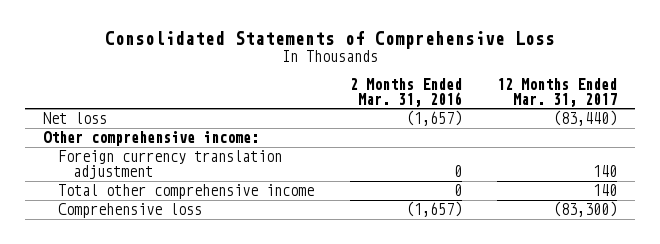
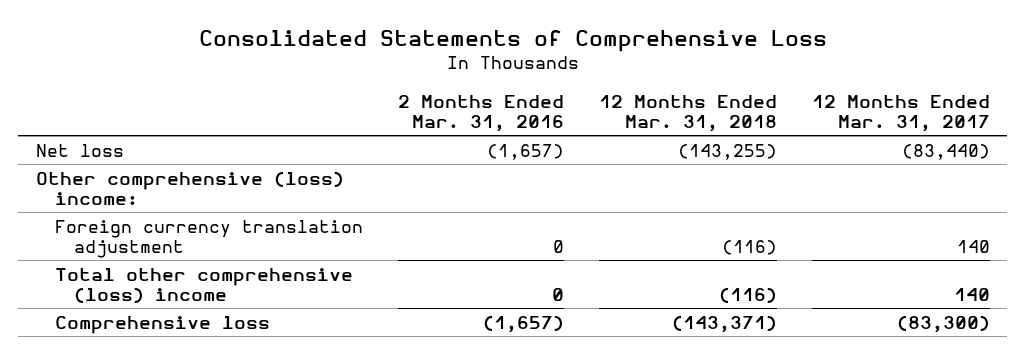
none -> [598,94,777,133] 12 Months Ended Mar. 31, 2018
[42,131,259,147] Other comprehensive income: -> [35,170,344,206] Other comprehensive (loss) income:
[57,184,314,200] Total other comprehensive income -> [54,267,353,304] Total other comprehensive (loss) income

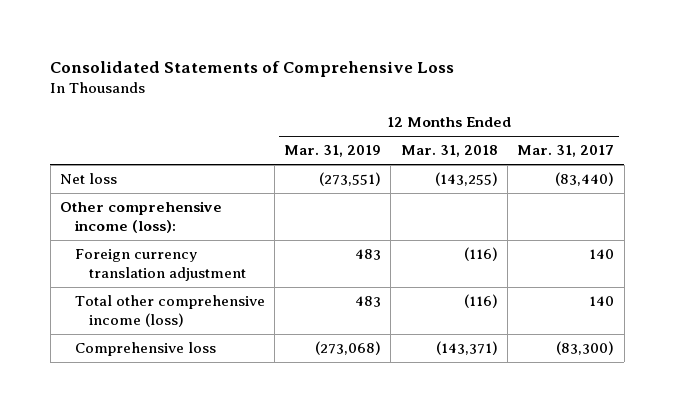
[397,94,564,133] 2 Months Ended Mar. 31, 2016 -> none
none -> [284,145,382,158] Mar. 31, 2019
[35,170,344,206] Other comprehensive (loss) income: -> [60,201,223,233] Other comprehensive income (loss):
[54,267,353,304] Total other comprehensive (loss) income -> [74,295,265,327] Total other comprehensive income (loss)

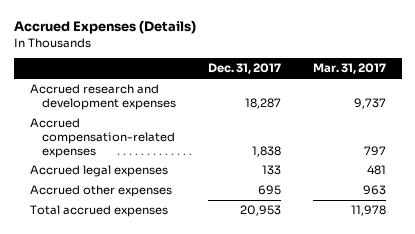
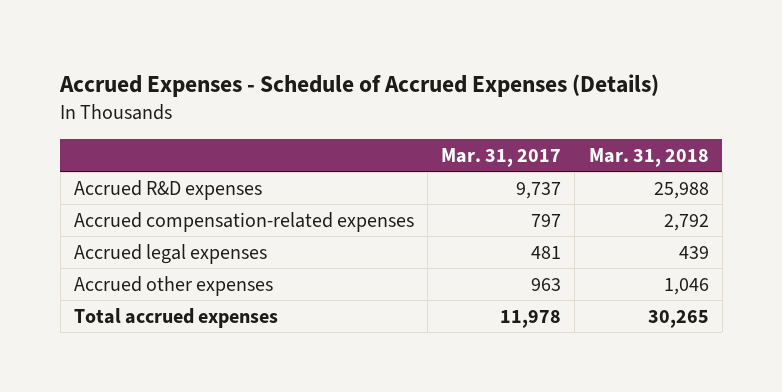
[13,20,196,35] Accrued Expenses (Details) -> [59,73,660,97] Accrued Expenses - Schedule of Accrued Expenses (Details)
[207,63,281,75] Dec. 31, 2017 -> none
none -> [588,147,709,167] Mar. 31, 2018
[29,84,176,110] Accrued research and development expenses -> [73,179,262,200] Accrued R&D expenses

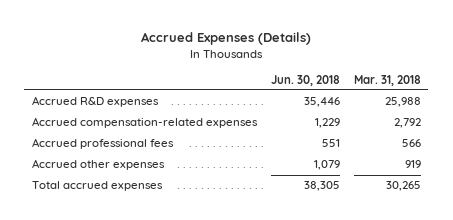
[59,73,660,97] Accrued Expenses - Schedule of Accrued Expenses (Details) -> [141,32,312,46] Accrued Expenses (Details)
[441,147,562,167] Mar. 31, 2017 -> none
none -> [270,74,340,86] Jun. 30, 2018
[73,243,267,264] Accrued legal expenses -> [31,138,174,150] Accrued professional fees
[678,245,709,259] 439 -> [402,139,422,148] 566
[663,277,709,295] 1,046 -> [405,160,422,169] 919

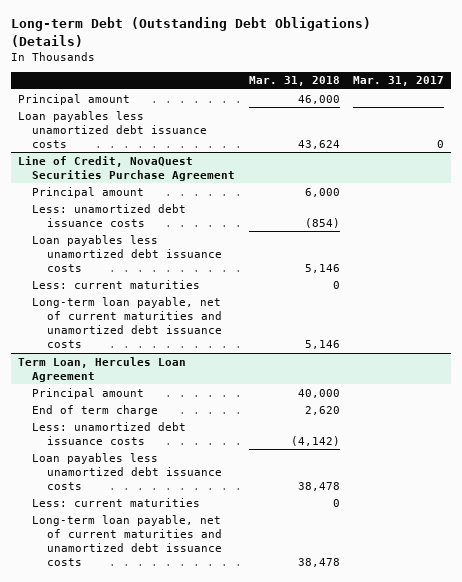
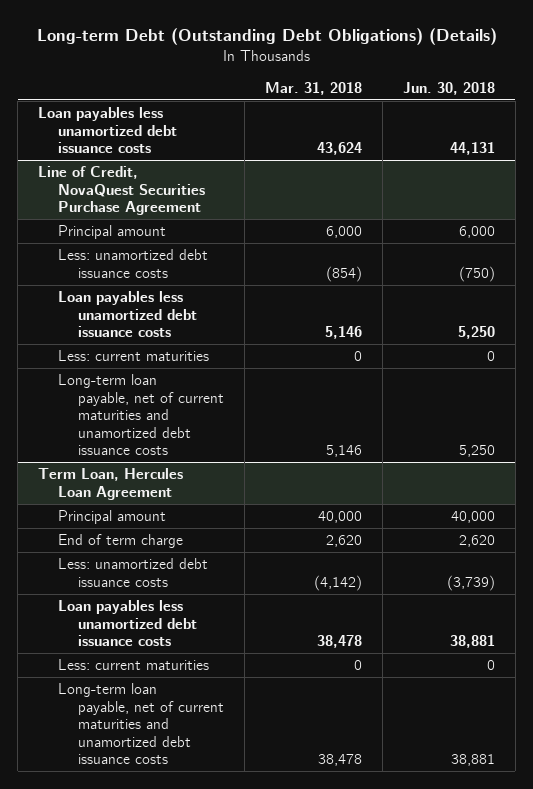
[353,76,445,87] Mar. 31, 2017 -> none
none -> [402,81,495,95] Jun. 30, 2018
[17,93,130,105] Principal amount -> none

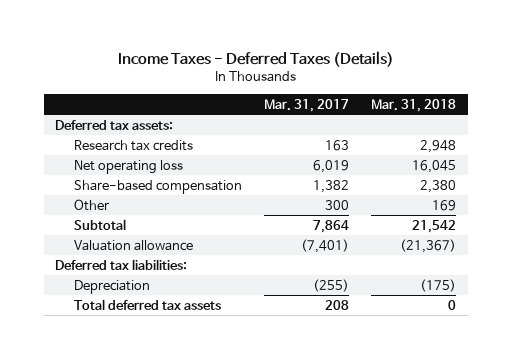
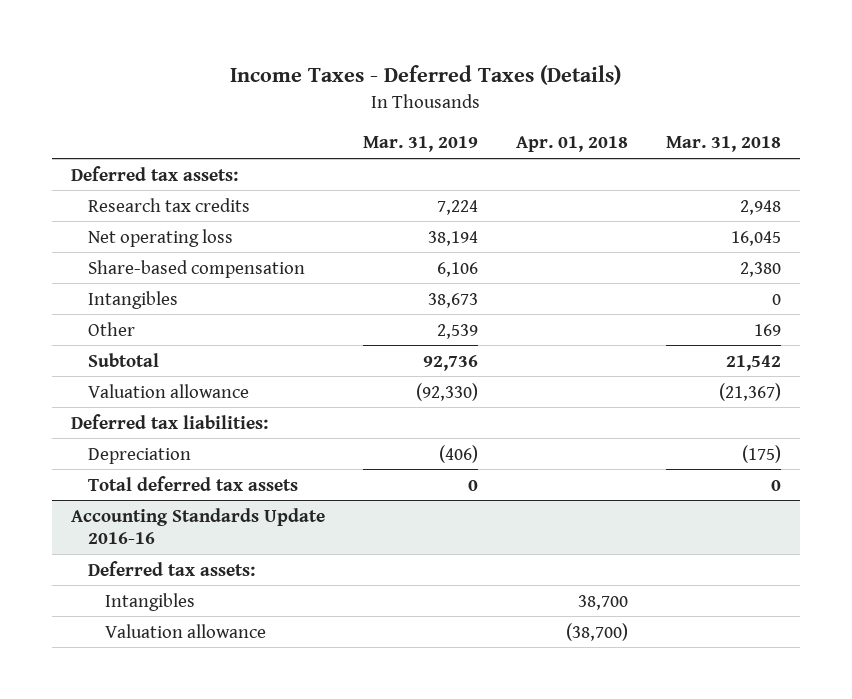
[264,98,350,112] Mar. 31, 2017 -> none
none -> [363,136,479,153] Mar. 31, 2019
none -> [515,136,628,153] Apr. 01, 2018
none -> [88,290,179,309] Intangibles
none -> [71,507,326,545] Accounting Standards Update 2016-16
none -> [88,560,256,576] Deferred tax assets:
none -> [105,592,196,611] Intangibles
none -> [105,623,267,638] Valuation allowance

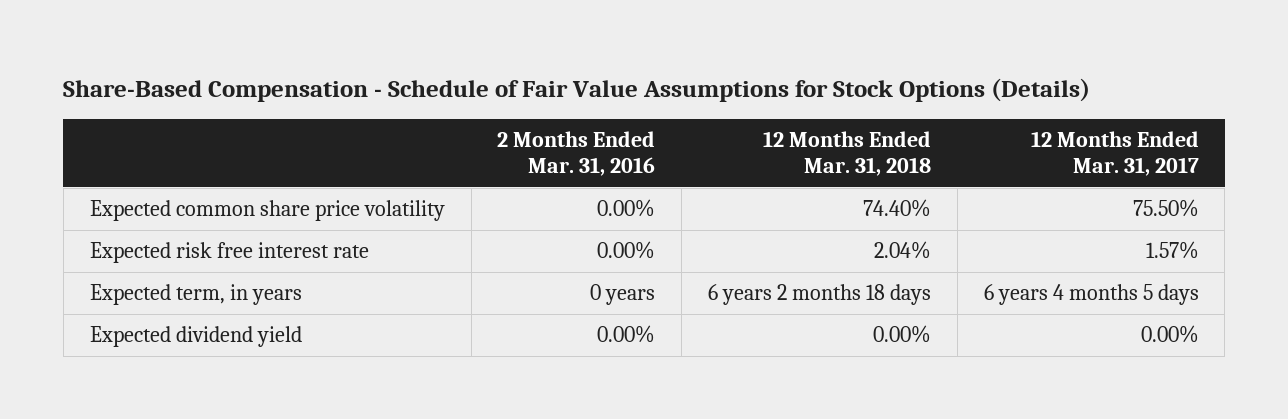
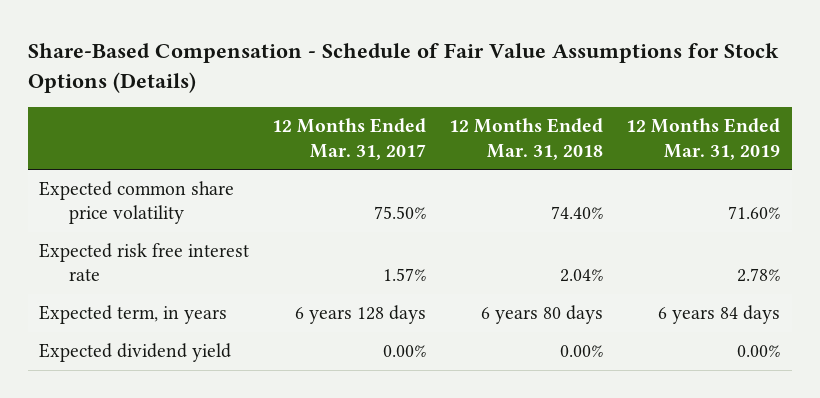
[497,130,656,177] 2 Months Ended Mar. 31, 2016 -> none
none -> [626,118,781,160] 12 Months Ended Mar. 31, 2019
[707,284,931,306] 6 years 2 months 18 days -> [481,305,604,325] 6 years 80 days
[983,284,1199,306] 6 years 4 months 5 days -> [295,305,427,325] 6 years 128 days

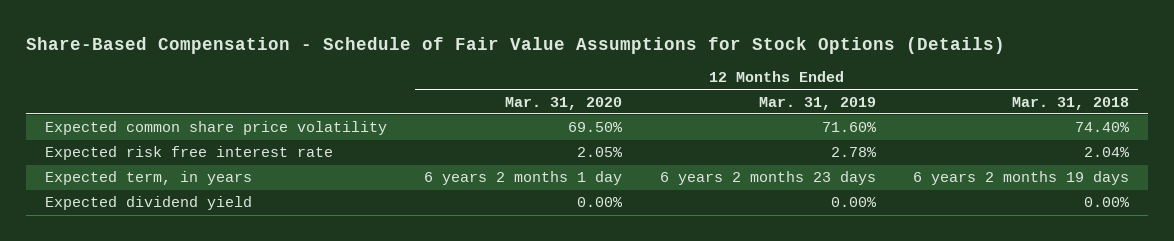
[272,118,427,160] 12 Months Ended Mar. 31, 2017 -> none
none -> [505,96,623,110] Mar. 31, 2020
[481,305,604,325] 6 years 80 days -> [913,171,1130,186] 6 years 2 months 19 days
[658,305,781,325] 6 years 84 days -> [659,171,876,186] 6 years 2 months 23 days

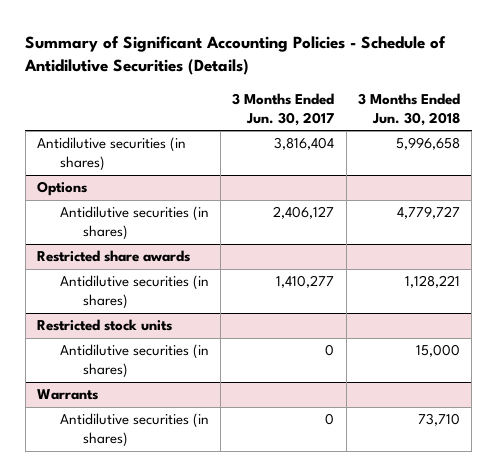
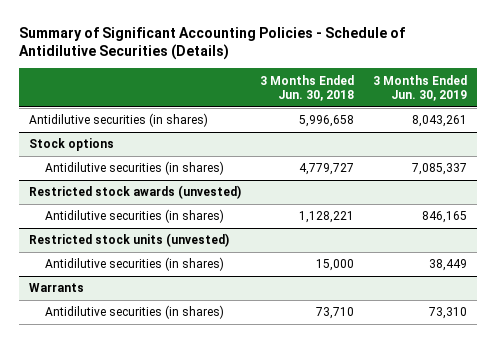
[232,92,335,126] 3 Months Ended Jun. 30, 2017 -> none
none -> [373,74,468,101] 3 Months Ended Jun. 30, 2019
[36,181,87,197] Options -> [28,138,114,152] Stock options
[36,250,190,263] Restricted share awards -> [28,185,241,200] Restricted stock awards (unvested)
[36,319,172,332] Restricted stock units -> [28,233,229,248] Restricted stock units (unvested)

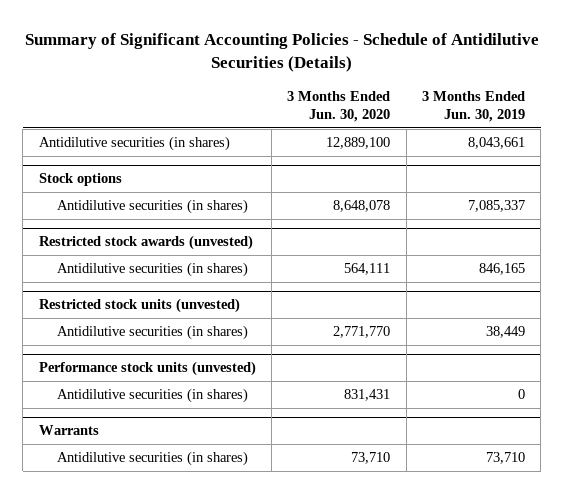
[260,74,355,101] 3 Months Ended Jun. 30, 2018 -> none
none -> [287,90,391,122] 3 Months Ended Jun. 30, 2020
[412,115,468,128] 8,043,261 -> [468,137,526,150] 8,043,661
none -> [38,361,256,377] Performance stock units (unvested)
none -> [56,388,248,404] Antidilutive securities (in shares)
[429,307,468,320] 73,310 -> [486,452,526,465] 73,710

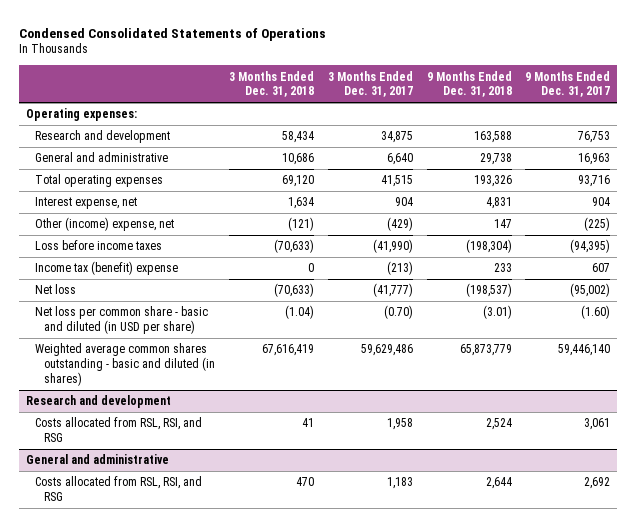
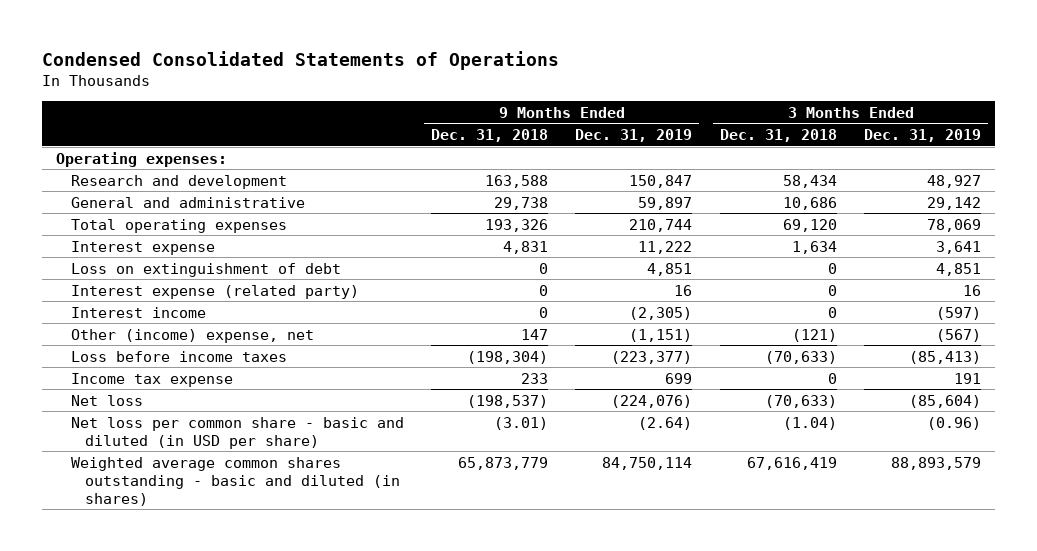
[327,70,413,98] 3 Months Ended Dec. 31, 2017 -> none
[525,70,611,98] 9 Months Ended Dec. 31, 2017 -> none
none -> [575,129,693,143] Dec. 31, 2019
none -> [864,129,982,143] Dec. 31, 2019
[35,197,138,210] Interest expense, net -> [70,240,215,255] Interest expense
none -> [70,262,341,277] Loss on extinguishment of debt
none -> [70,284,359,299] Interest expense (related party)
none -> [70,306,206,318] Interest income
[35,261,179,276] Income tax (benefit) expense -> [70,372,233,387] Income tax expense
[26,395,172,409] Research and development -> none
[35,417,203,443] Costs allocated from RSL, RSI, and RSG -> none
[26,454,170,465] General and administrative -> none
[35,476,203,502] Costs allocated from RSL, RSI, and RSG -> none

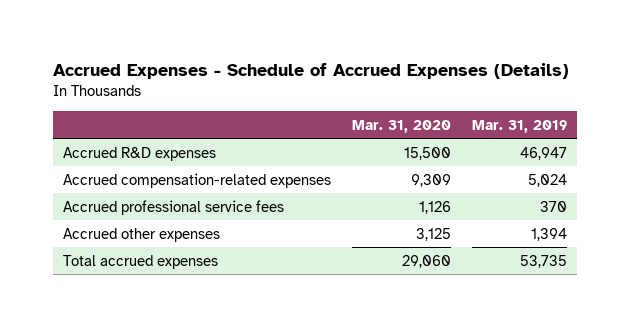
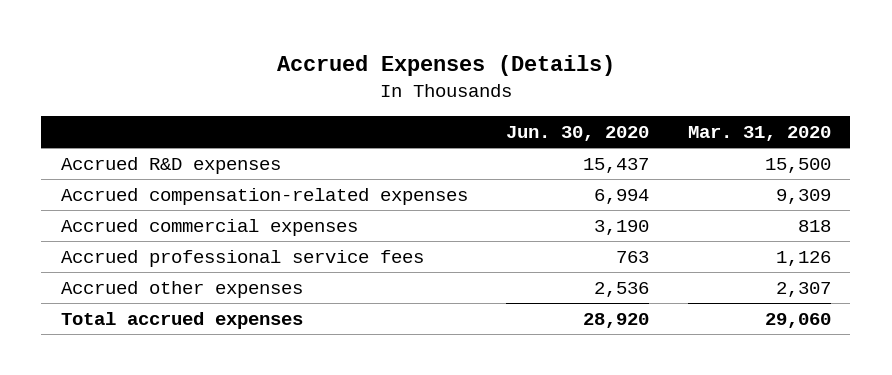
[52,62,569,79] Accrued Expenses - Schedule of Accrued Expenses (Details) -> [276,54,615,76] Accrued Expenses (Details)
[471,119,567,133] Mar. 31, 2019 -> none
none -> [506,125,650,141] Jun. 30, 2020
none -> [60,219,358,237] Accrued commercial expenses
[415,227,451,241] 3,125 -> [776,282,832,298] 2,307

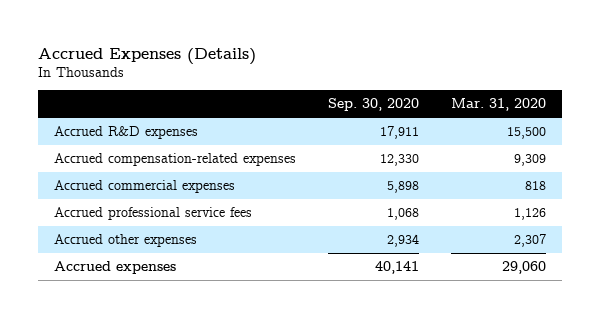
[506,125,650,141] Jun. 30, 2020 -> none
none -> [328,98,420,112] Sep. 30, 2020
[60,312,303,330] Total accrued expenses -> [54,260,177,274] Accrued expenses

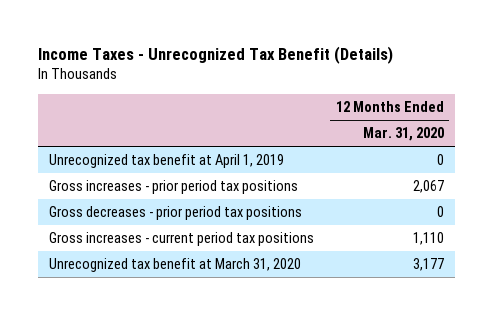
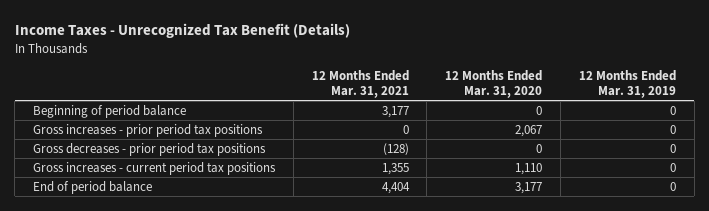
none -> [311,69,409,99] 12 Months Ended Mar. 31, 2021
none -> [578,69,676,99] 12 Months Ended Mar. 31, 2019
[48,154,284,169] Unrecognized tax benefit at April 1, 2019 -> [32,104,186,118] Beginning of period balance
[48,258,301,273] Unrecognized tax benefit at March 31, 2020 -> [32,180,152,194] End of period balance

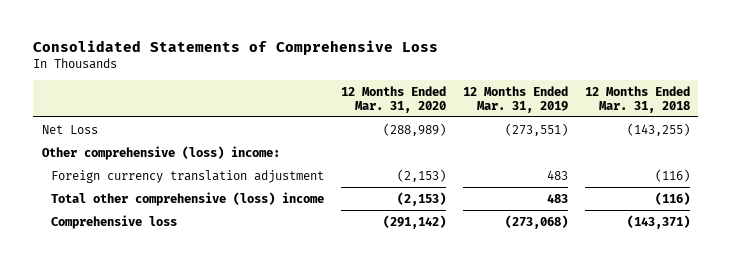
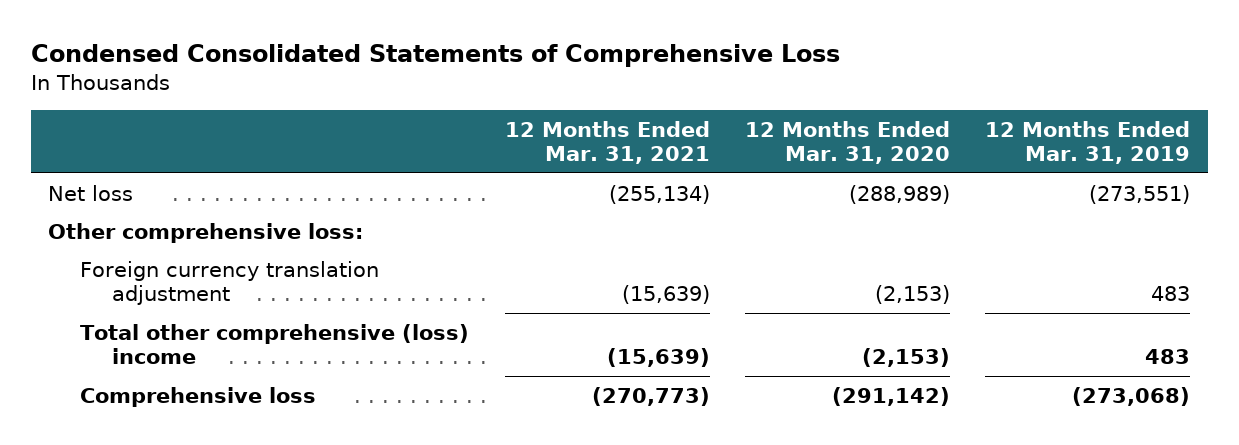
[33,39,439,55] Consolidated Statements of Comprehensive Loss -> [30,44,840,68] Condensed Consolidated Statements of Comprehensive Loss
[585,85,691,113] 12 Months Ended Mar. 31, 2018 -> none
none -> [504,121,710,165] 12 Months Ended Mar. 31, 2021
[41,124,98,134] Net Loss -> [48,184,134,201] Net loss
[41,145,280,160] Other comprehensive (loss) income: -> [48,222,364,243] Other comprehensive loss:

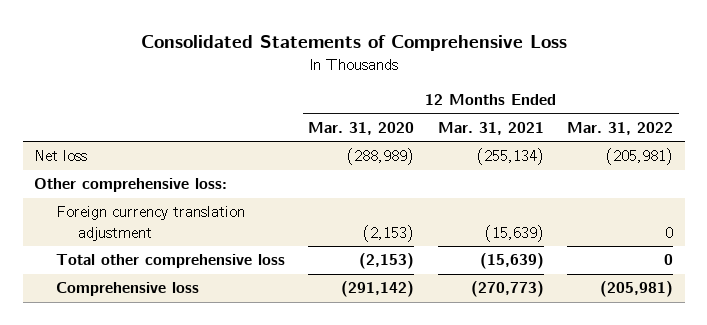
[30,44,840,68] Condensed Consolidated Statements of Comprehensive Loss -> [140,34,567,51] Consolidated Statements of Comprehensive Loss
[985,121,1191,165] 12 Months Ended Mar. 31, 2019 -> none
none -> [566,121,673,135] Mar. 31, 2022
[80,323,470,364] Total other comprehensive (loss) income -> [56,254,286,269] Total other comprehensive loss

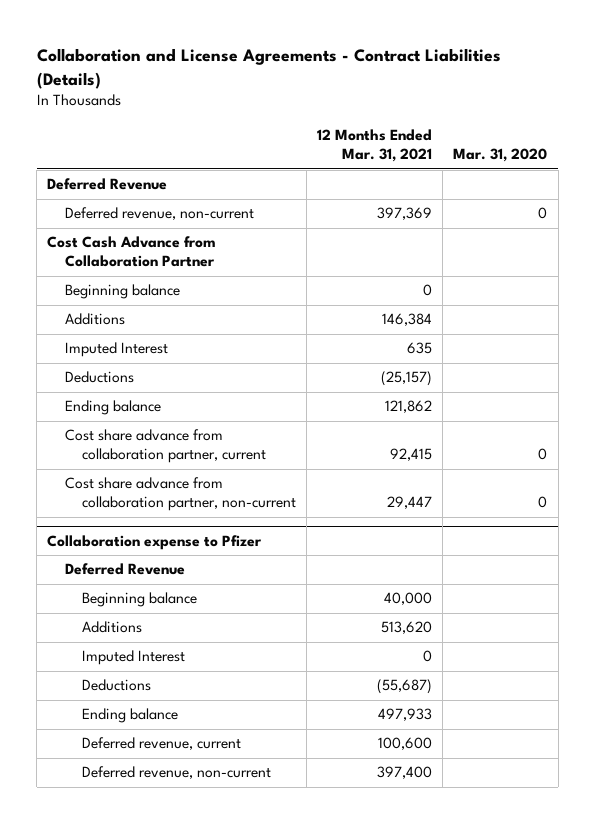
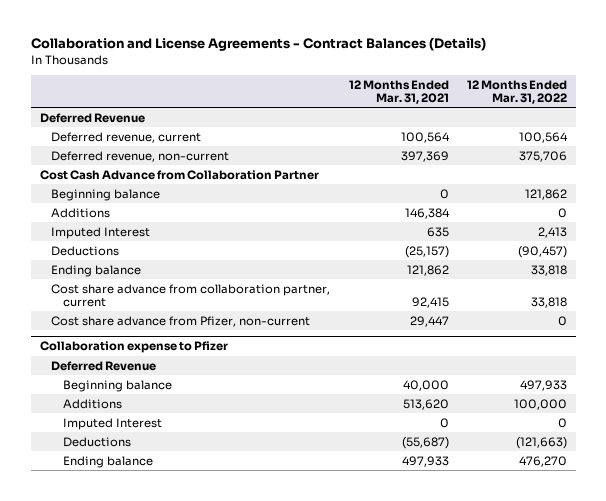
[36,47,501,89] Collaboration and License Agreements - Contract Liabilities (Details) -> [30,37,486,52] Collaboration and License Agreements - Contract Balances (Details)
[453,148,548,163] Mar. 31, 2020 -> none
none -> [466,79,567,104] 12 Months Ended Mar. 31, 2022
none -> [51,131,202,143] Deferred revenue, current
[64,477,297,512] Cost share advance from collaboration partner, non-current -> [51,315,311,327] Cost share advance from Pfizer, non-current
[82,737,242,751] Deferred revenue, current -> none
[82,766,272,780] Deferred revenue, non-current -> none

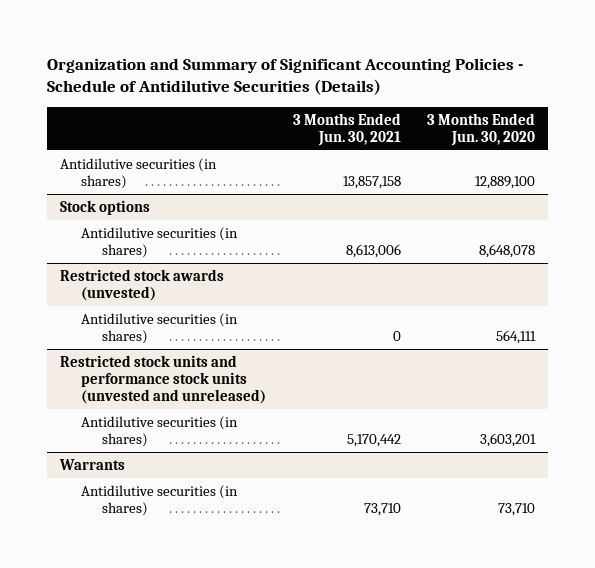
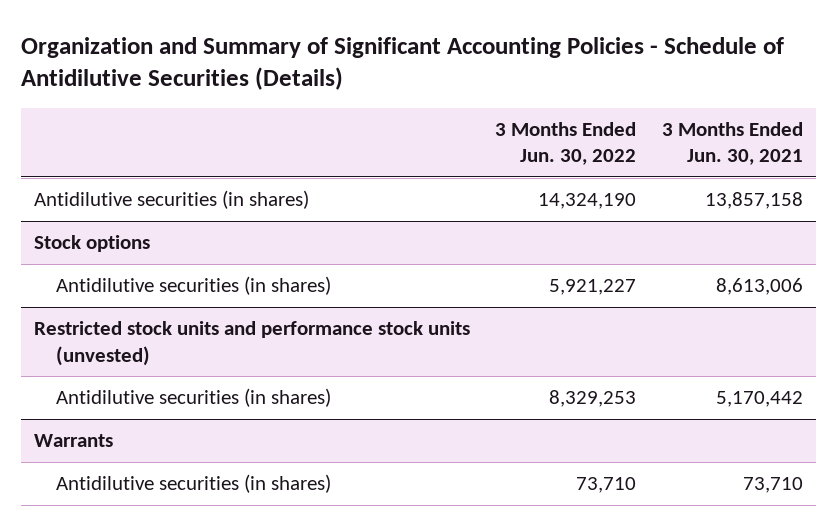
[427,112,536,146] 3 Months Ended Jun. 30, 2020 -> none
none -> [495,121,637,166] 3 Months Ended Jun. 30, 2022
[60,268,225,302] Restricted stock awards (unvested) -> none
[81,312,239,345] Antidilutive securities (in shares) -> none
[60,354,267,405] Restricted stock units and performance stock units (unvested and unreleased) -> [33,321,470,366] Restricted stock units and performance stock units (unvested)

